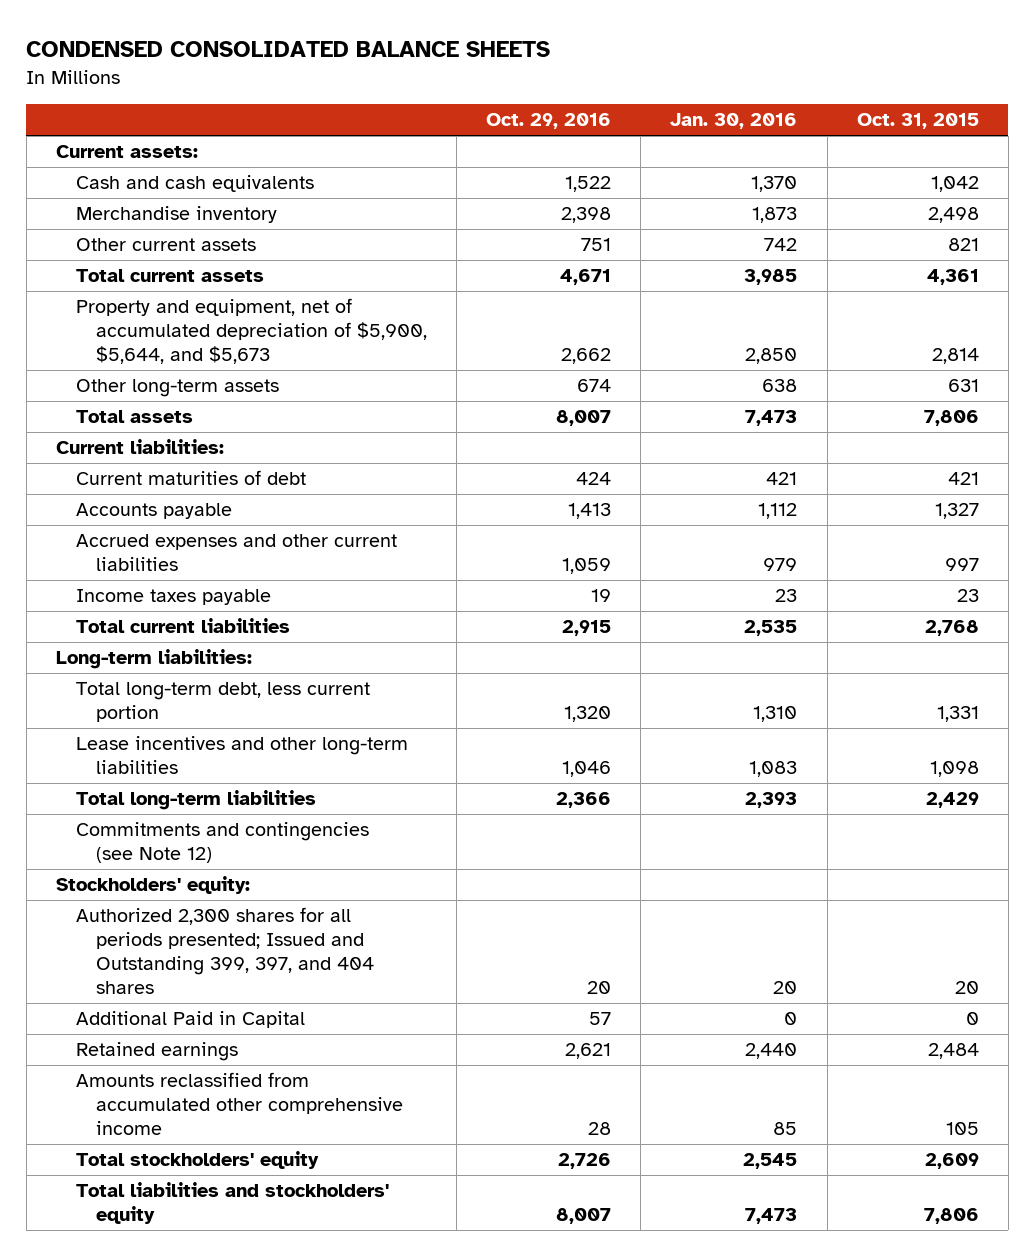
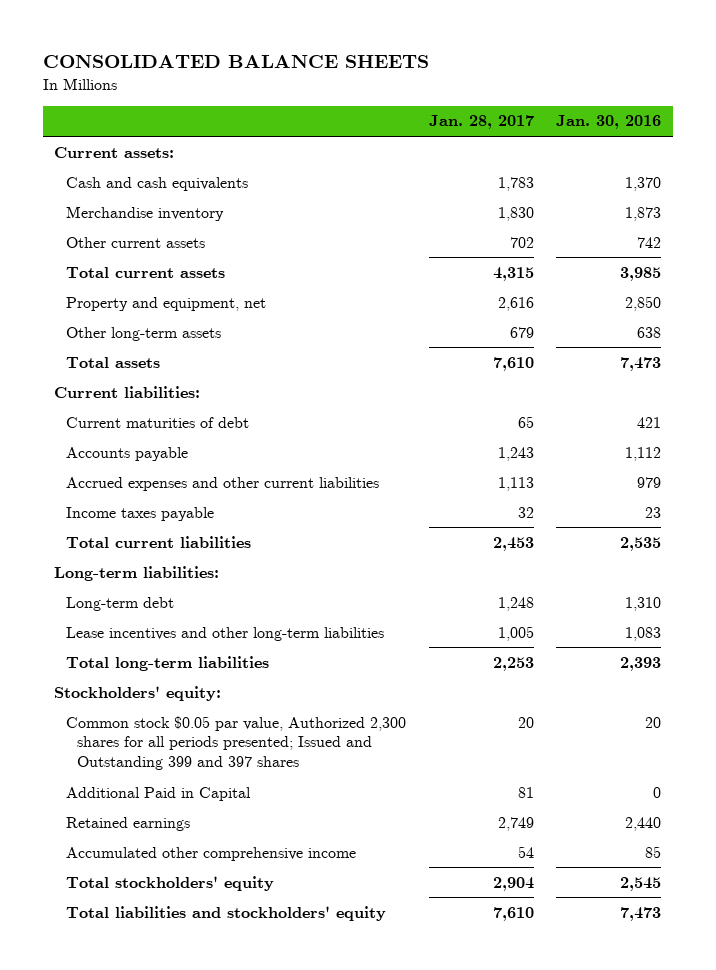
[26,41,551,58] CONDENSED CONSOLIDATED BALANCE SHEETS -> [42,54,429,68] CONSOLIDATED BALANCE SHEETS
[486,113,612,130] Oct. 29, 2016 -> none
[856,113,979,130] Oct. 31, 2015 -> none
none -> [428,115,534,130] Jan. 28, 2017
[75,298,427,364] Property and equipment, net of accumulated depreciation of $5,900, $5,644, and $5,673 -> [65,296,266,311] Property and equipment, net
[75,682,370,723] Total long-term debt, less current portion -> [65,596,174,611] Long-term debt
[75,822,369,864] Commitments and contingencies (see Note 12) -> none
[75,907,374,994] Authorized 2,300 shares for all periods presented; Issued and Outstanding 399, 397, and 404 shares -> [65,715,406,771] Common stock $0.05 par value, Authorized 2,300 shares for all periods presented; Issued and Outstanding 399 and 397 shares
[75,1072,403,1135] Amounts reclassified from accumulated other comprehensive income -> [65,846,356,861] Accumulated other comprehensive income

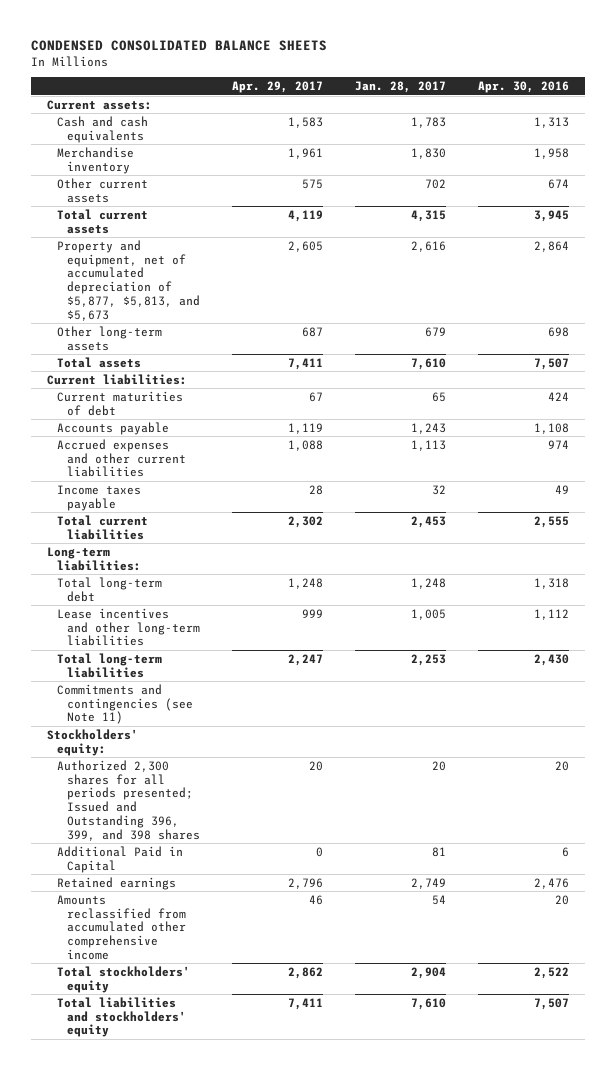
[42,54,429,68] CONSOLIDATED BALANCE SHEETS -> [31,39,328,51] CONDENSED CONSOLIDATED BALANCE SHEETS
[556,115,662,130] Jan. 30, 2016 -> none
none -> [231,81,323,94] Apr. 29, 2017
none -> [477,81,569,94] Apr. 30, 2016
[65,296,266,311] Property and equipment, net -> [57,239,200,321] Property and equipment, net of accumulated depreciation of $5,877, $5,813, and $5,673
[65,596,174,611] Long-term debt -> [57,576,163,602] Total long-term debt
none -> [57,683,193,725] Commitments and contingencies (see Note 11)
[65,715,406,771] Common stock $0.05 par value, Authorized 2,300 shares for all periods presented; Issued and Outstanding 399 and 397 shares -> [57,759,200,841] Authorized 2,300 shares for all periods presented; Issued and Outstanding 396, 399, and 398 shares
[65,846,356,861] Accumulated other comprehensive income -> [57,894,186,960] Amounts reclassified from accumulated other comprehensive income

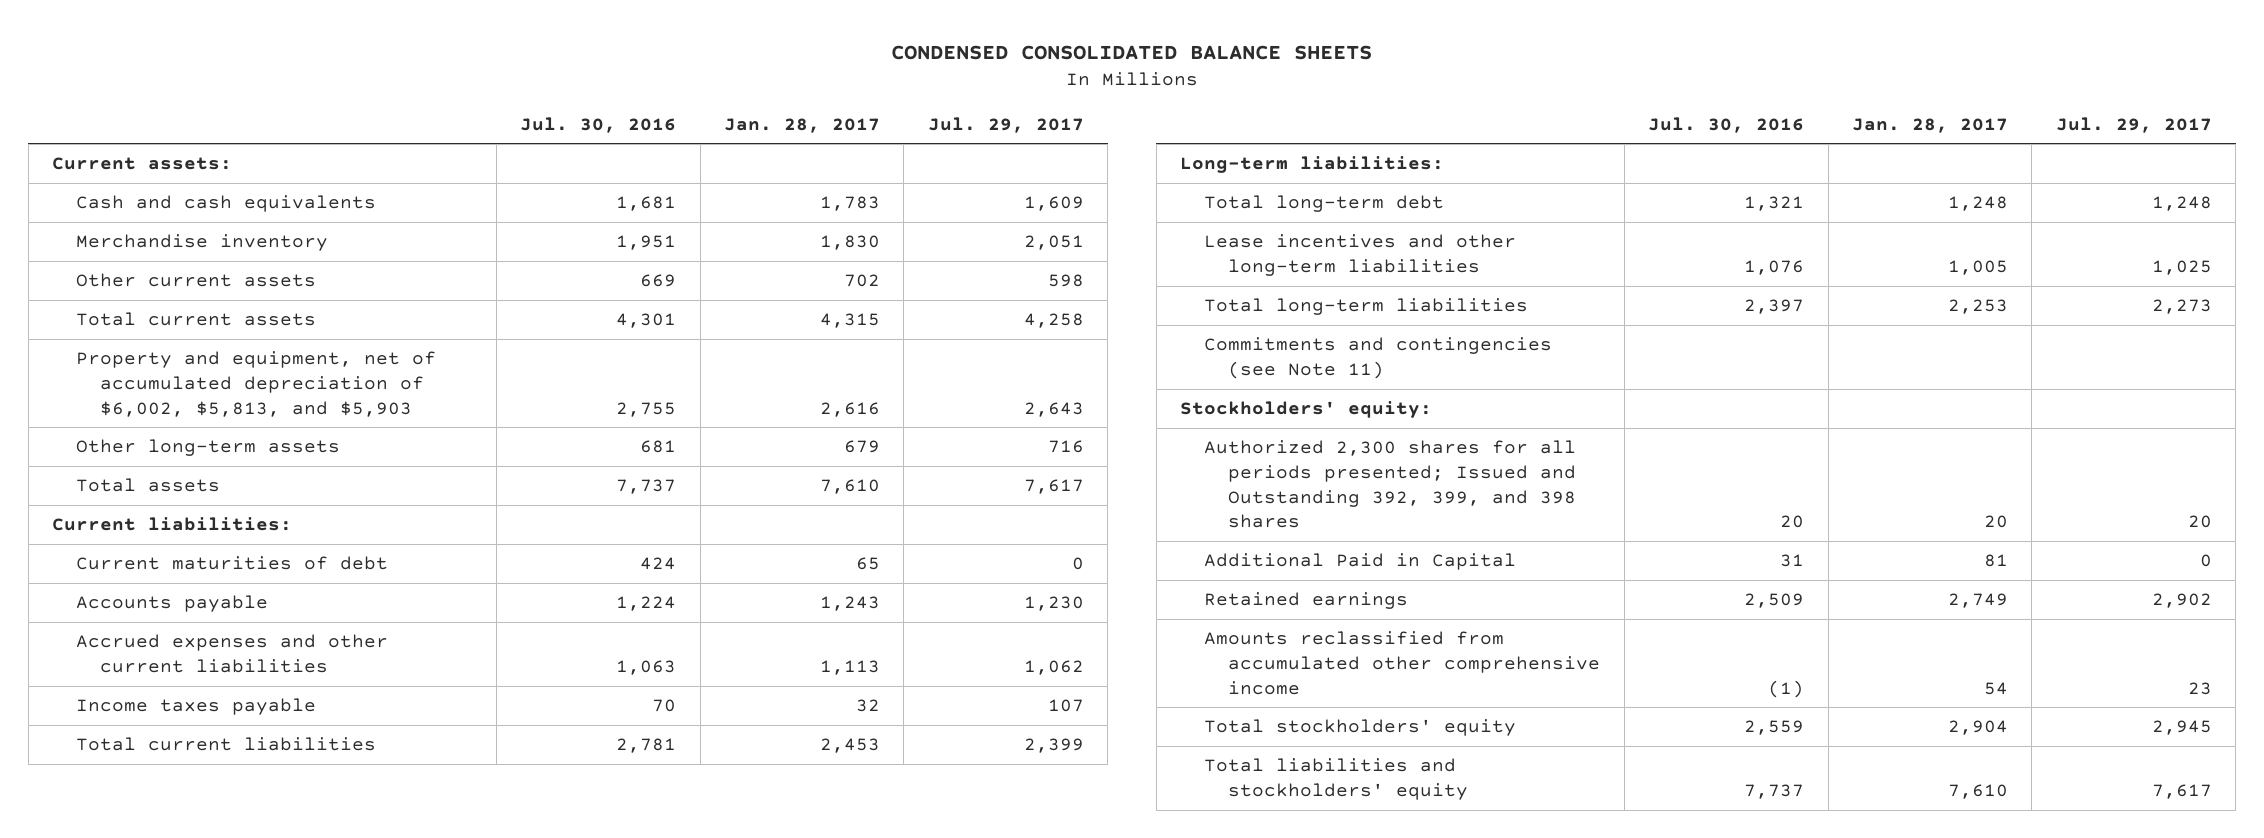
[231,81,323,94] Apr. 29, 2017 -> none
[477,81,569,94] Apr. 30, 2016 -> none
none -> [520,116,677,133] Jul. 30, 2016
none -> [927,116,1084,133] Jul. 29, 2017
[57,239,200,321] Property and equipment, net of accumulated depreciation of $5,877, $5,813, and $5,673 -> [76,351,437,417] Property and equipment, net of accumulated depreciation of $6,002, $5,813, and $5,903
[57,759,200,841] Authorized 2,300 shares for all periods presented; Issued and Outstanding 396, 399, and 398 shares -> [1204,440,1577,529] Authorized 2,300 shares for all periods presented; Issued and Outstanding 392, 399, and 398 shares

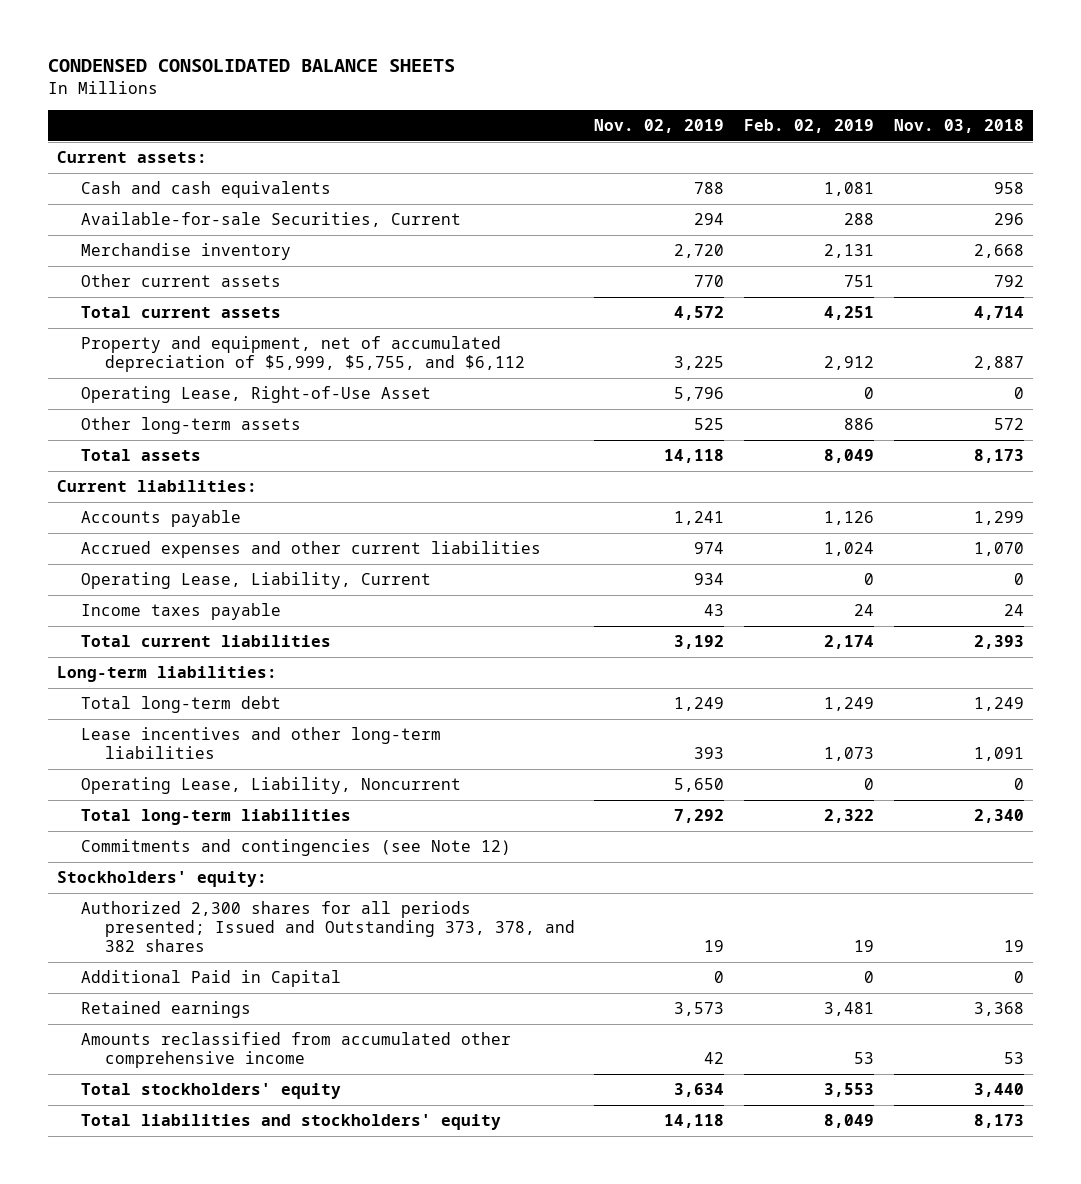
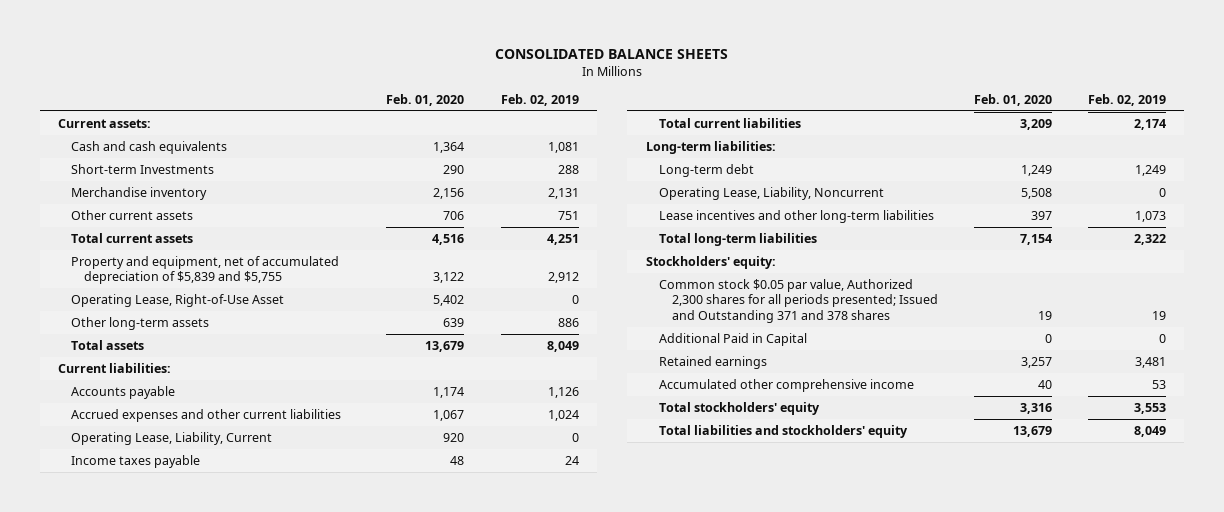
[47,59,455,73] CONDENSED CONSOLIDATED BALANCE SHEETS -> [495,48,729,59] CONSOLIDATED BALANCE SHEETS
[594,119,725,134] Nov. 02, 2019 -> none
[893,119,1024,134] Nov. 03, 2018 -> none
none -> [386,93,465,106] Feb. 01, 2020
[81,212,462,228] Available-for-sale Securities, Current -> [71,163,215,174] Short-term Investments
[81,336,525,373] Property and equipment, net of accumulated depreciation of $5,999, $5,755, and $6,112 -> [71,255,340,285] Property and equipment, net of accumulated depreciation of $5,839 and $5,755
[81,696,282,714] Total long-term debt -> [658,163,754,177] Long-term debt
[81,727,442,760] Lease incentives and other long-term liabilities -> [658,209,934,223] Lease incentives and other long-term liabilities
[81,839,512,857] Commitments and contingencies (see Note 12) -> none
[81,901,575,953] Authorized 2,300 shares for all periods presented; Issued and Outstanding 373, 378, and 382 shares -> [658,278,938,323] Common stock $0.05 par value, Authorized 2,300 shares for all periods presented; Issued and Outstanding 371 and 378 shares
[81,1032,512,1069] Amounts reclassified from accumulated other comprehensive income -> [658,378,914,392] Accumulated other comprehensive income

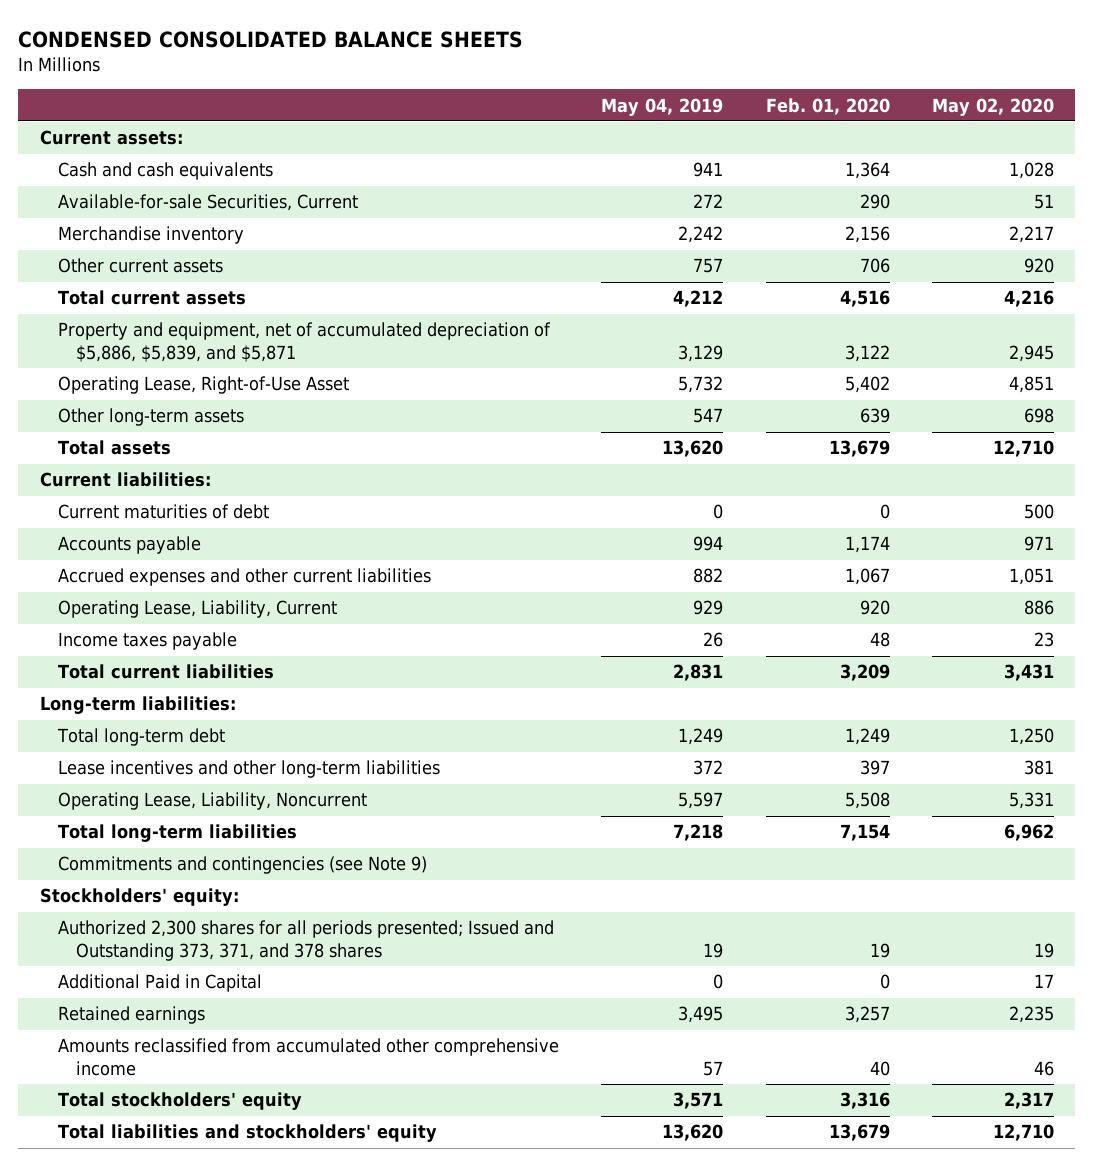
[495,48,729,59] CONSOLIDATED BALANCE SHEETS -> [18,30,524,48] CONDENSED CONSOLIDATED BALANCE SHEETS
[500,93,579,106] Feb. 02, 2019 -> none
none -> [601,97,724,116] May 04, 2019
none -> [932,97,1055,116] May 02, 2020
[71,163,215,174] Short-term Investments -> none
none -> [57,194,358,212] Available-for-sale Securities, Current
[71,255,340,285] Property and equipment, net of accumulated depreciation of $5,839 and $5,755 -> [57,322,551,363] Property and equipment, net of accumulated depreciation of $5,886, $5,839, and $5,871
none -> [57,504,269,520] Current maturities of debt
[658,163,754,177] Long-term debt -> [56,728,225,747] Total long-term debt
[658,186,884,200] Operating Lease, Liability, Noncurrent -> [57,792,367,811] Operating Lease, Liability, Noncurrent
none -> [57,856,427,875] Commitments and contingencies (see Note 9)
[658,278,938,323] Common stock $0.05 par value, Authorized 2,300 shares for all periods presented; Issued and Outstanding 371 and 378 shares -> [57,920,554,962] Authorized 2,300 shares for all periods presented; Issued and Outstanding 373, 371, and 378 shares
[658,378,914,392] Accumulated other comprehensive income -> [57,1038,559,1077] Amounts reclassified from accumulated other comprehensive income

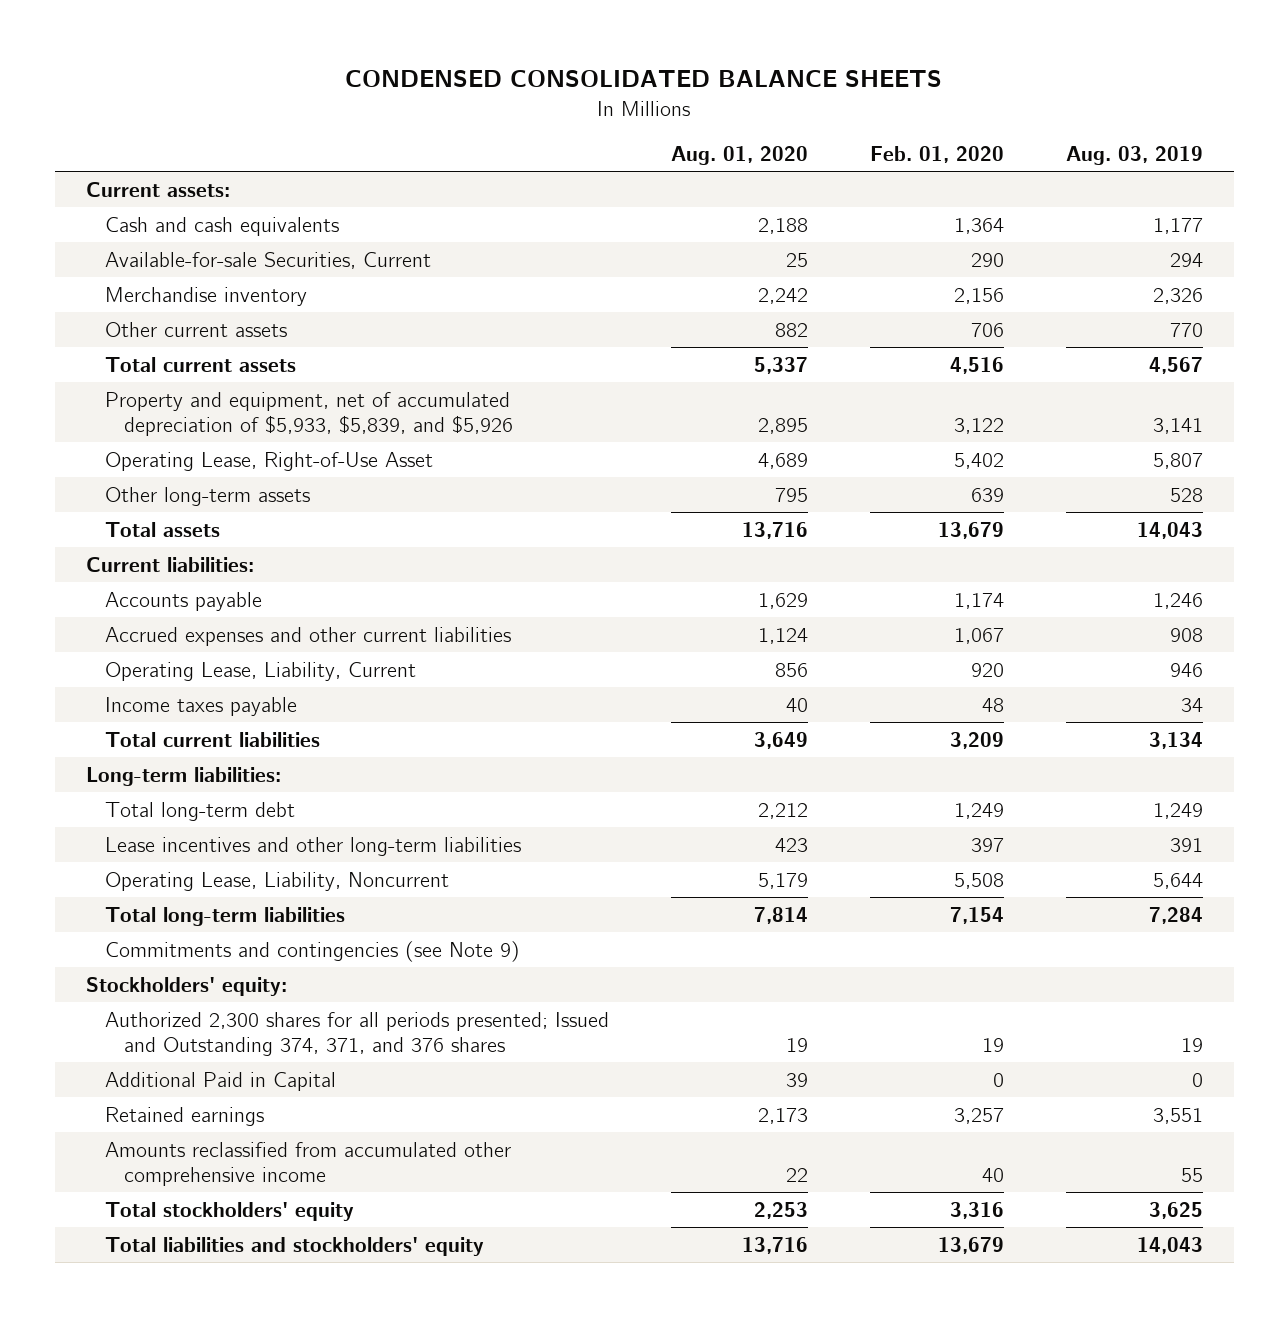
[601,97,724,116] May 04, 2019 -> none
[932,97,1055,116] May 02, 2020 -> none
none -> [670,146,808,166] Aug. 01, 2020
none -> [1065,146,1203,166] Aug. 03, 2019
[57,322,551,363] Property and equipment, net of accumulated depreciation of $5,886, $5,839, and $5,871 -> [104,391,513,436] Property and equipment, net of accumulated depreciation of $5,933, $5,839, and $5,926
[57,504,269,520] Current maturities of debt -> none
[57,920,554,962] Authorized 2,300 shares for all periods presented; Issued and Outstanding 373, 371, and 378 shares -> [104,1011,609,1056] Authorized 2,300 shares for all periods presented; Issued and Outstanding 374, 371, and 376 shares

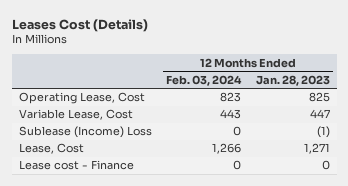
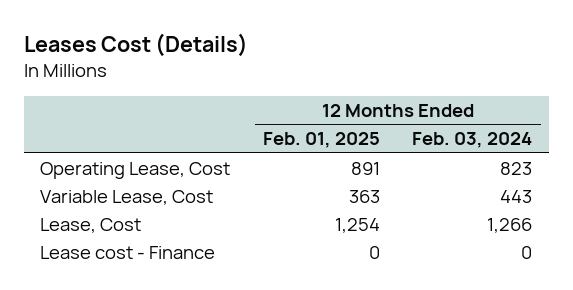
[255,74,330,86] Jan. 28, 2023 -> none
none -> [262,132,380,149] Feb. 01, 2025
[18,126,152,139] Sublease (Income) Loss -> none

